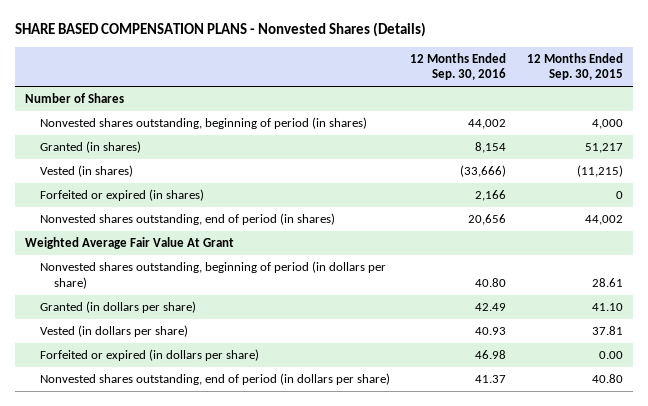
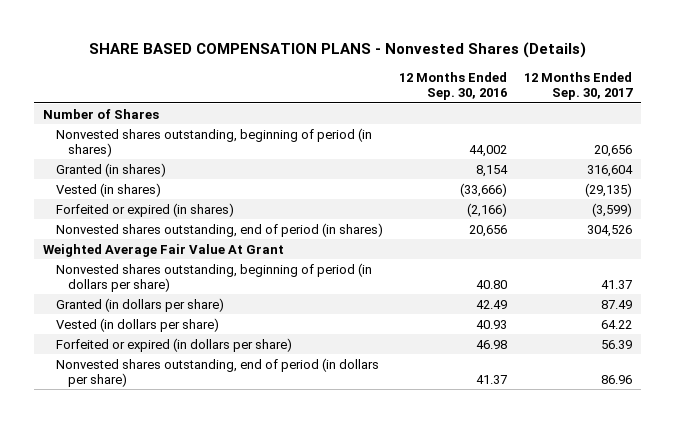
[526,52,623,81] 12 Months Ended Sep. 30, 2015 -> none
none -> [524,71,634,101] 12 Months Ended Sep. 30, 2017
[475,190,507,202] 2,166 -> [467,202,508,217] (2,166)

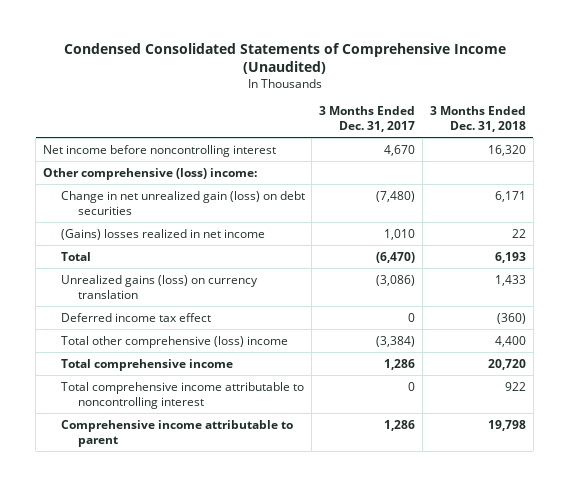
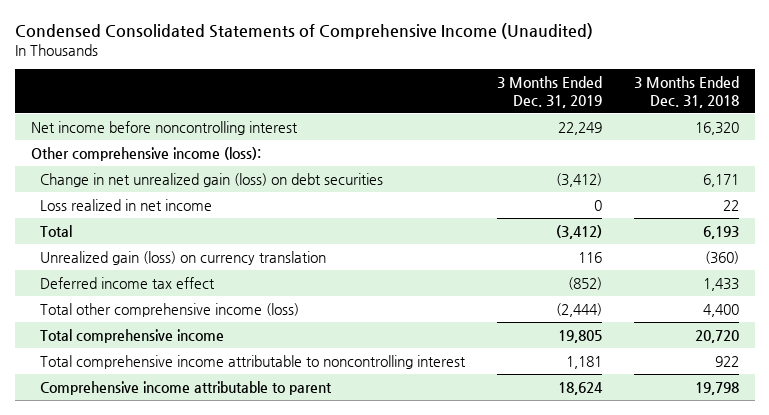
[319,106,416,133] 3 Months Ended Dec. 31, 2017 -> none
none -> [497,75,603,108] 3 Months Ended Dec. 31, 2019
[42,167,257,180] Other comprehensive (loss) income: -> [30,146,261,161] Other comprehensive income (loss):
[60,228,265,240] (Gains) losses realized in net income -> [40,198,213,211] Loss realized in net income
[60,274,258,299] Unrealized gains (loss) on currency translation -> [40,250,327,265] Unrealized gain (loss) on currency translation
[495,274,527,286] 1,433 -> [704,250,739,264] (360)
[497,312,527,324] (360) -> [702,277,739,291] 1,433
[60,335,288,348] Total other comprehensive (loss) income -> [40,302,300,317] Total other comprehensive income (loss)

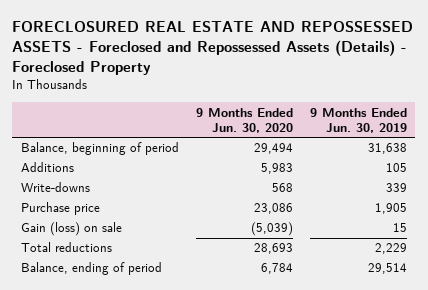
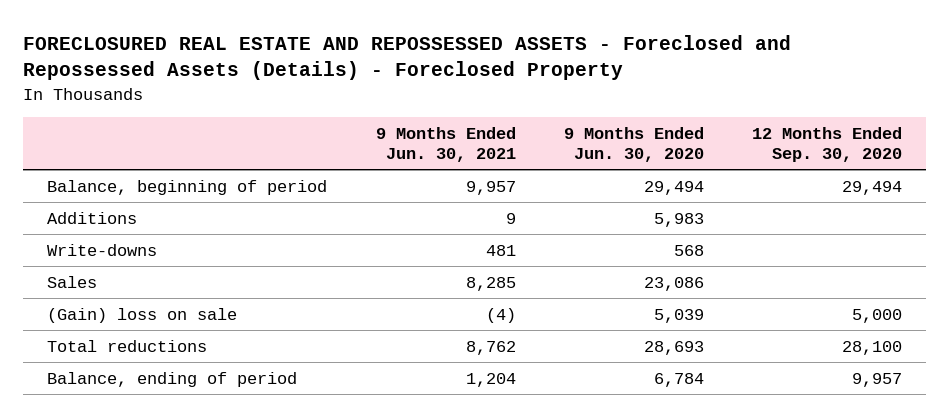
[309,107,407,133] 9 Months Ended Jun. 30, 2019 -> none
none -> [375,126,516,162] 9 Months Ended Jun. 30, 2021
none -> [752,126,903,162] 12 Months Ended Sep. 30, 2020
[20,202,100,216] Purchase price -> [47,275,98,288] Sales
[20,222,122,237] Gain (loss) on sale -> [47,307,238,323] (Gain) loss on sale
[250,222,293,237] (5,039) -> [653,308,704,323] 5,039

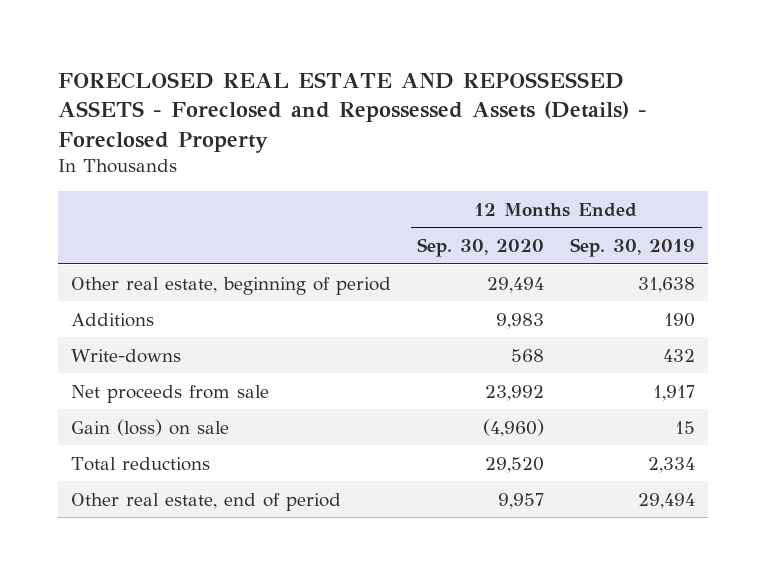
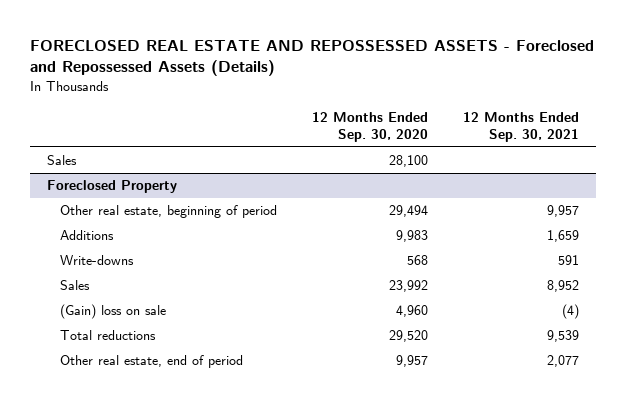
[58,71,648,153] FORECLOSED REAL ESTATE AND REPOSSESSED ASSETS - Foreclosed and Repossessed Assets (Details) - Foreclosed Property -> [29,40,594,77] FORECLOSED REAL ESTATE AND REPOSSESSED ASSETS - Foreclosed and Repossessed Assets (Details)
[570,238,696,258] Sep. 30, 2019 -> none
none -> [462,111,579,143] 12 Months Ended Sep. 30, 2021
none -> [47,155,78,166] Sales
none -> [47,180,178,194] Foreclosed Property
[71,384,270,403] Net proceeds from sale -> [59,280,90,291] Sales
[71,418,230,436] Gain (loss) on sale -> [59,304,166,320] (Gain) loss on sale
[483,418,545,437] (4,960) -> [395,305,428,318] 4,960

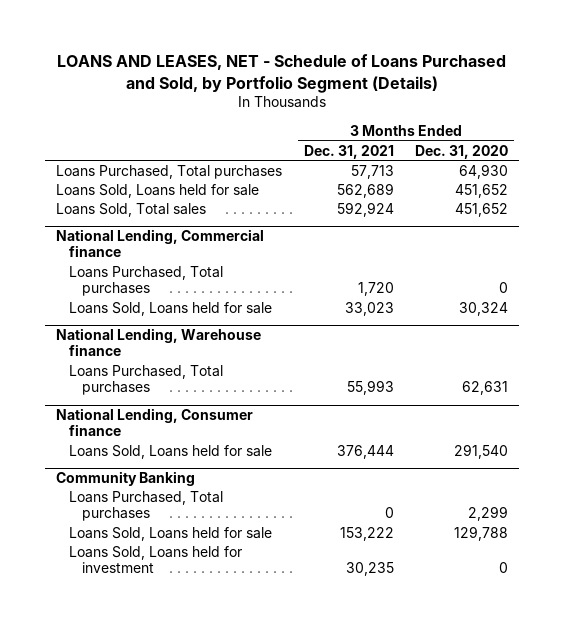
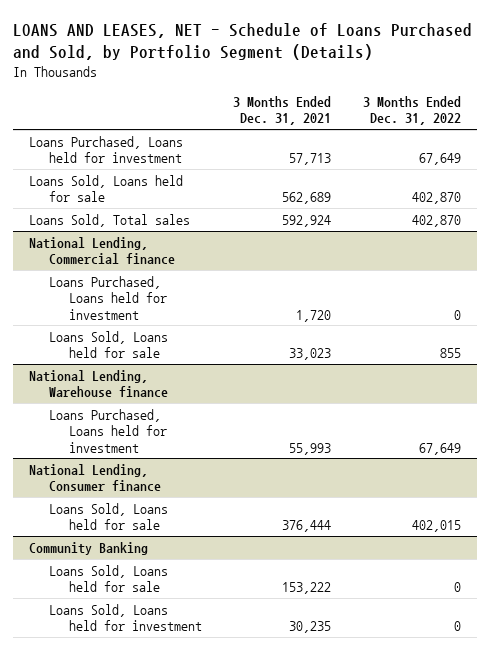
[415,144,509,159] Dec. 31, 2020 -> none
none -> [363,95,462,126] 3 Months Ended Dec. 31, 2022
[56,164,283,179] Loans Purchased, Total purchases -> [28,135,183,164] Loans Purchased, Loans held for investment
[68,265,223,296] Loans Purchased, Total purchases -> [48,275,167,320] Loans Purchased, Loans held for investment
[68,364,223,395] Loans Purchased, Total purchases -> [48,408,167,453] Loans Purchased, Loans held for investment
[68,490,223,521] Loans Purchased, Total purchases -> none

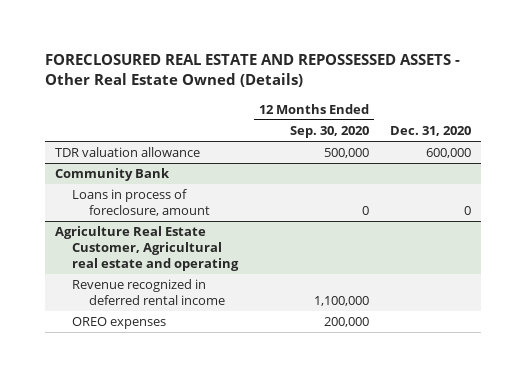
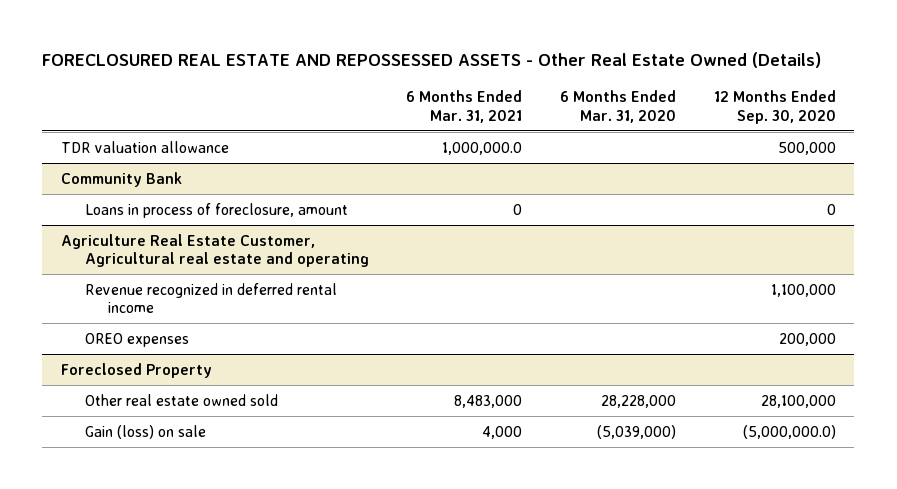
[389,126,471,137] Dec. 31, 2020 -> none
none -> [406,90,523,123] 6 Months Ended Mar. 31, 2021
none -> [559,90,676,123] 6 Months Ended Mar. 31, 2020
none -> [61,362,213,378] Foreclosed Property
none -> [84,393,278,406] Other real estate owned sold
none -> [84,424,206,439] Gain (loss) on sale

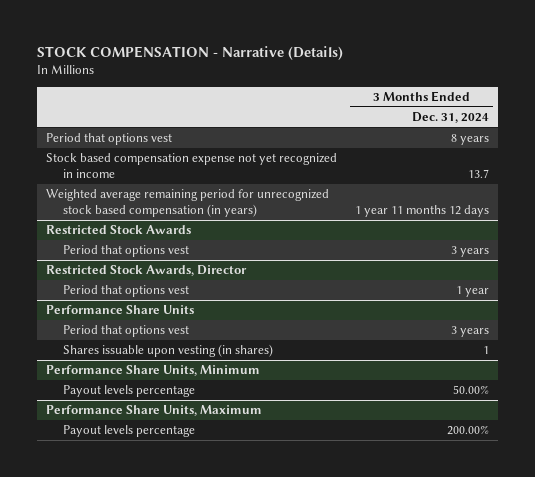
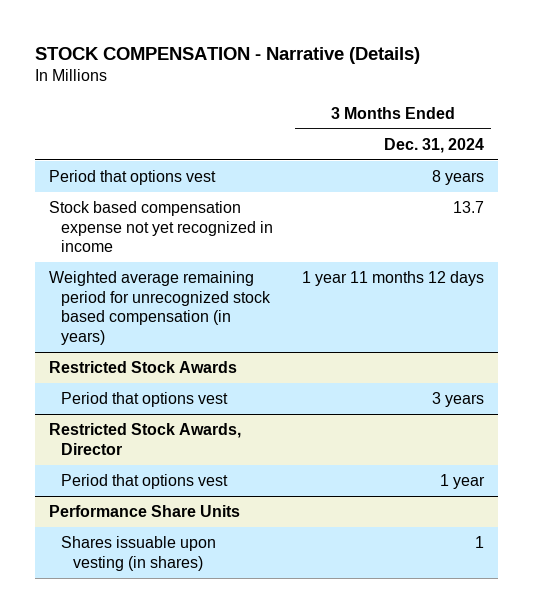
[63,324,190,337] Period that options vest -> none
[46,364,261,376] Performance Share Units, Minimum -> none
[63,384,196,397] Payout levels percentage -> none
[46,404,263,416] Performance Share Units, Maximum -> none
[63,424,196,437] Payout levels percentage -> none

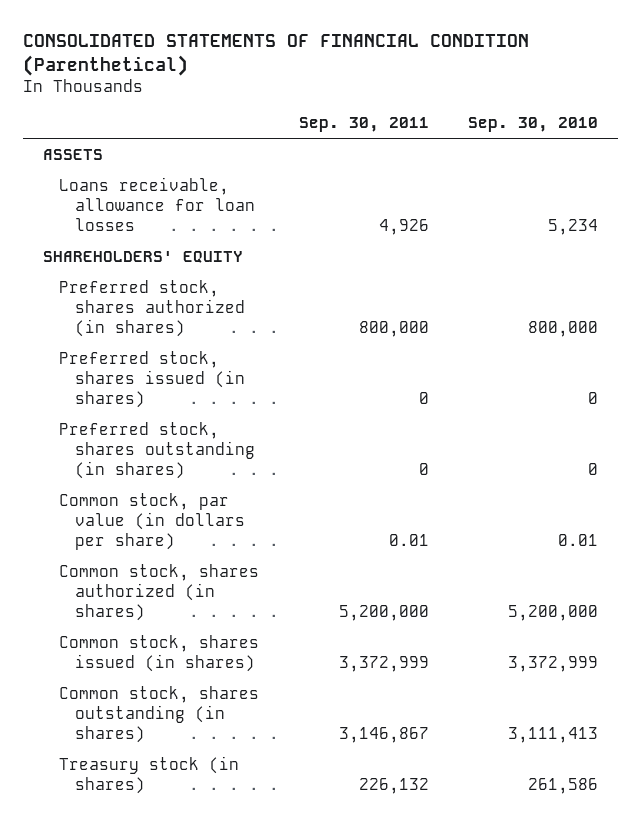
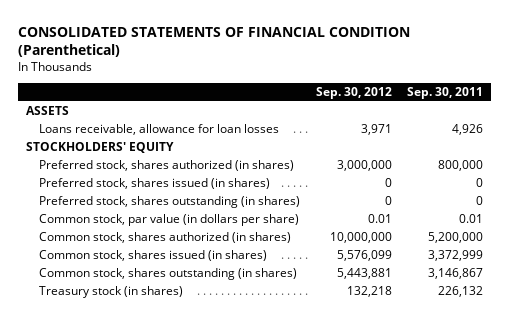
[468,117,599,133] Sep. 30, 2010 -> none
none -> [315,87,392,100] Sep. 30, 2012
[42,251,243,264] SHAREHOLDERS' EQUITY -> [26,142,175,154] STOCKHOLDERS' EQUITY

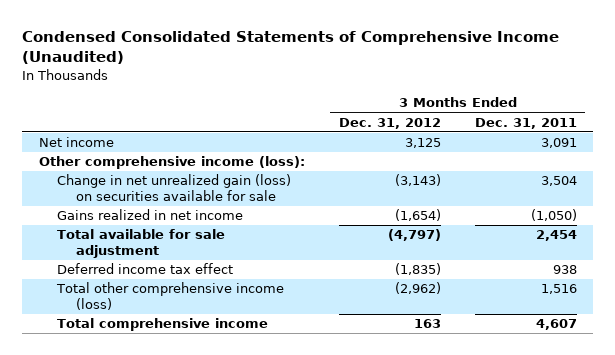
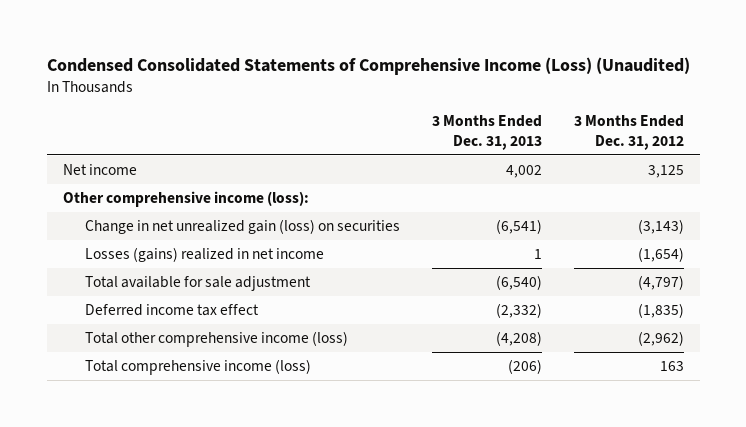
[21,30,559,65] Condensed Consolidated Statements of Comprehensive Income (Unaudited) -> [46,56,690,75] Condensed Consolidated Statements of Comprehensive Income (Loss) (Unaudited)
[474,117,577,129] Dec. 31, 2011 -> none
none -> [431,115,542,150] 3 Months Ended Dec. 31, 2013
[57,174,292,202] Change in net unrealized gain (loss) on securities available for sale -> [84,219,400,235] Change in net unrealized gain (loss) on securities
[57,209,244,221] Gains realized in net income -> [84,247,324,263] Losses (gains) realized in net income
[57,318,269,332] Total comprehensive income -> [84,359,311,376] Total comprehensive income (loss)

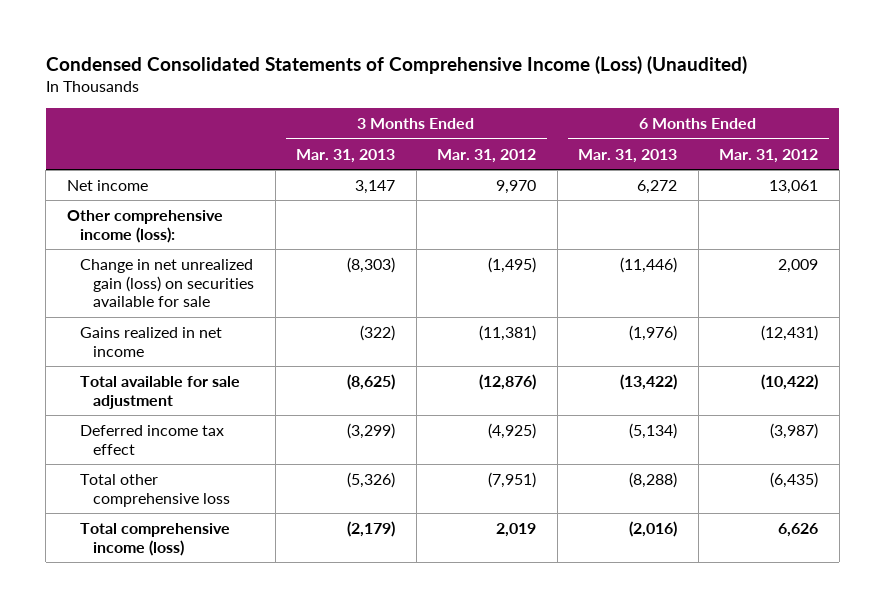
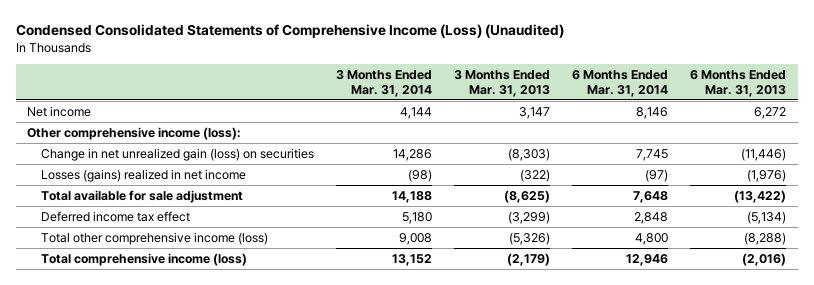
[437,148,537,163] Mar. 31, 2012 -> none
[719,148,819,163] Mar. 31, 2012 -> none
none -> [336,70,433,97] 3 Months Ended Mar. 31, 2014
none -> [572,70,669,97] 6 Months Ended Mar. 31, 2014
[80,258,255,308] Change in net unrealized gain (loss) on securities available for sale -> [40,147,314,161] Change in net unrealized gain (loss) on securities
[80,326,223,357] Gains realized in net income -> [40,168,246,182] Losses (gains) realized in net income
[80,473,231,507] Total other comprehensive loss -> [40,231,268,245] Total other comprehensive income (loss)

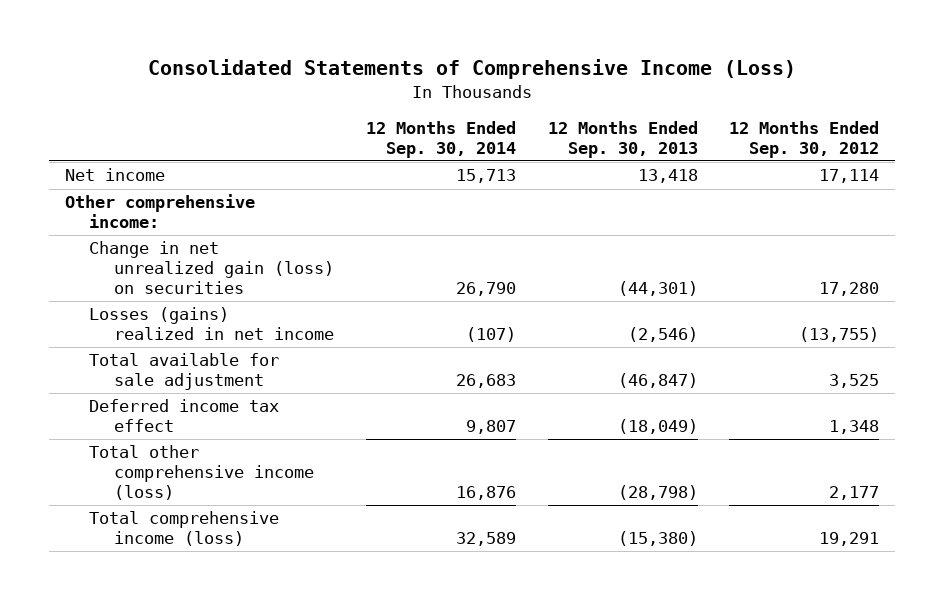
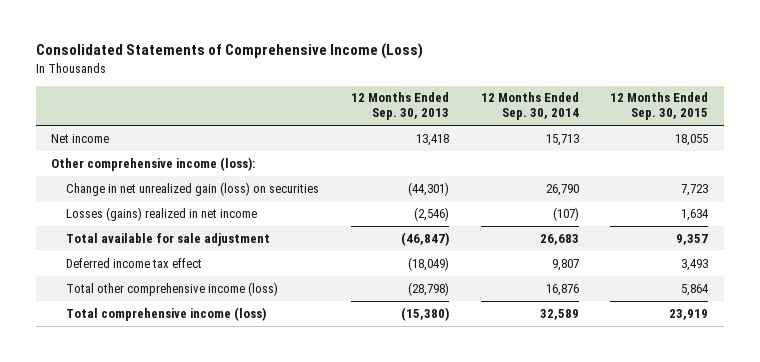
[729,120,880,158] 12 Months Ended Sep. 30, 2012 -> none
none -> [610,92,709,121] 12 Months Ended Sep. 30, 2015
[64,194,255,229] Other comprehensive income: -> [51,156,256,171] Other comprehensive income (loss):

